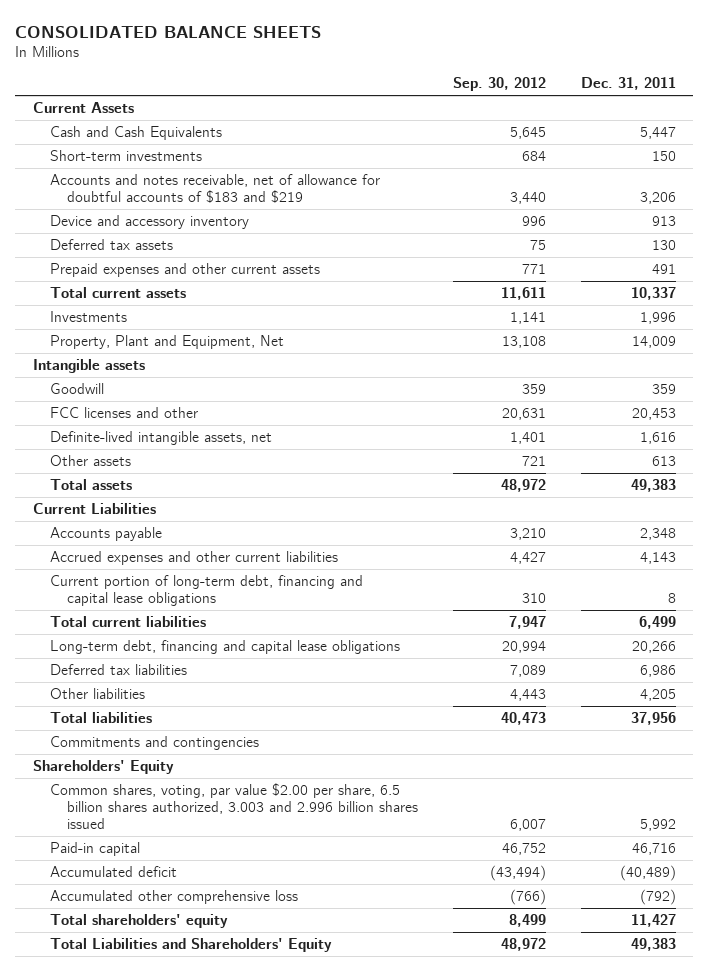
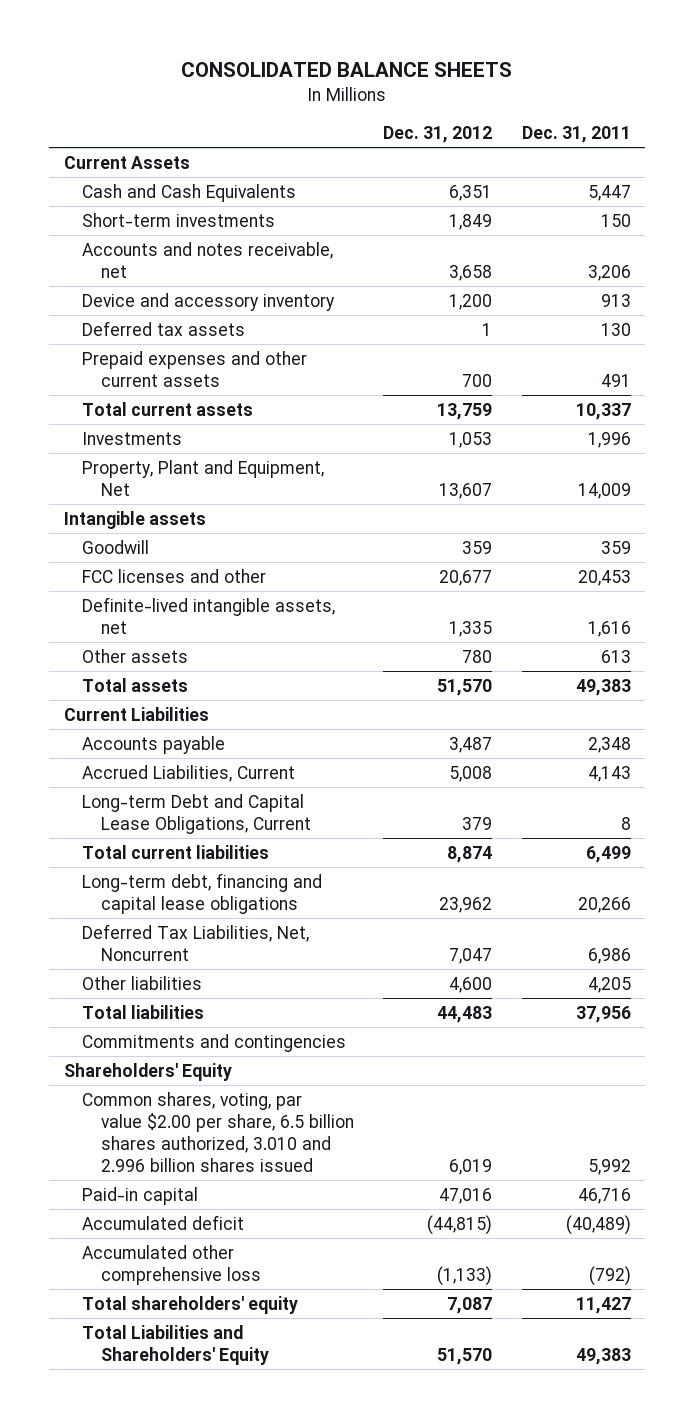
[453,77,547,92] Sep. 30, 2012 -> none
none -> [383,126,493,144] Dec. 31, 2012
[49,173,380,204] Accounts and notes receivable, net of allowance for doubtful accounts of $183 and $219 -> [82,241,334,278] Accounts and notes receivable, net
[49,550,338,565] Accrued expenses and other current liabilities -> [82,764,296,782] Accrued Liabilities, Current
[49,574,363,607] Current portion of long-term debt, financing and capital lease obligations -> [82,793,311,834] Long-term Debt and Capital Lease Obligations, Current
[49,663,187,675] Deferred tax liabilities -> [82,923,310,961] Deferred Tax Liabilities, Net, Noncurrent
[49,782,419,830] Common shares, voting, par value $2.00 per share, 6.5 billion shares authorized, 3.003 and 2.996 billion shares issued -> [82,1091,354,1173] Common shares, voting, par value $2.00 per share, 6.5 billion shares authorized, 3.010 and 2.996 billion shares issued

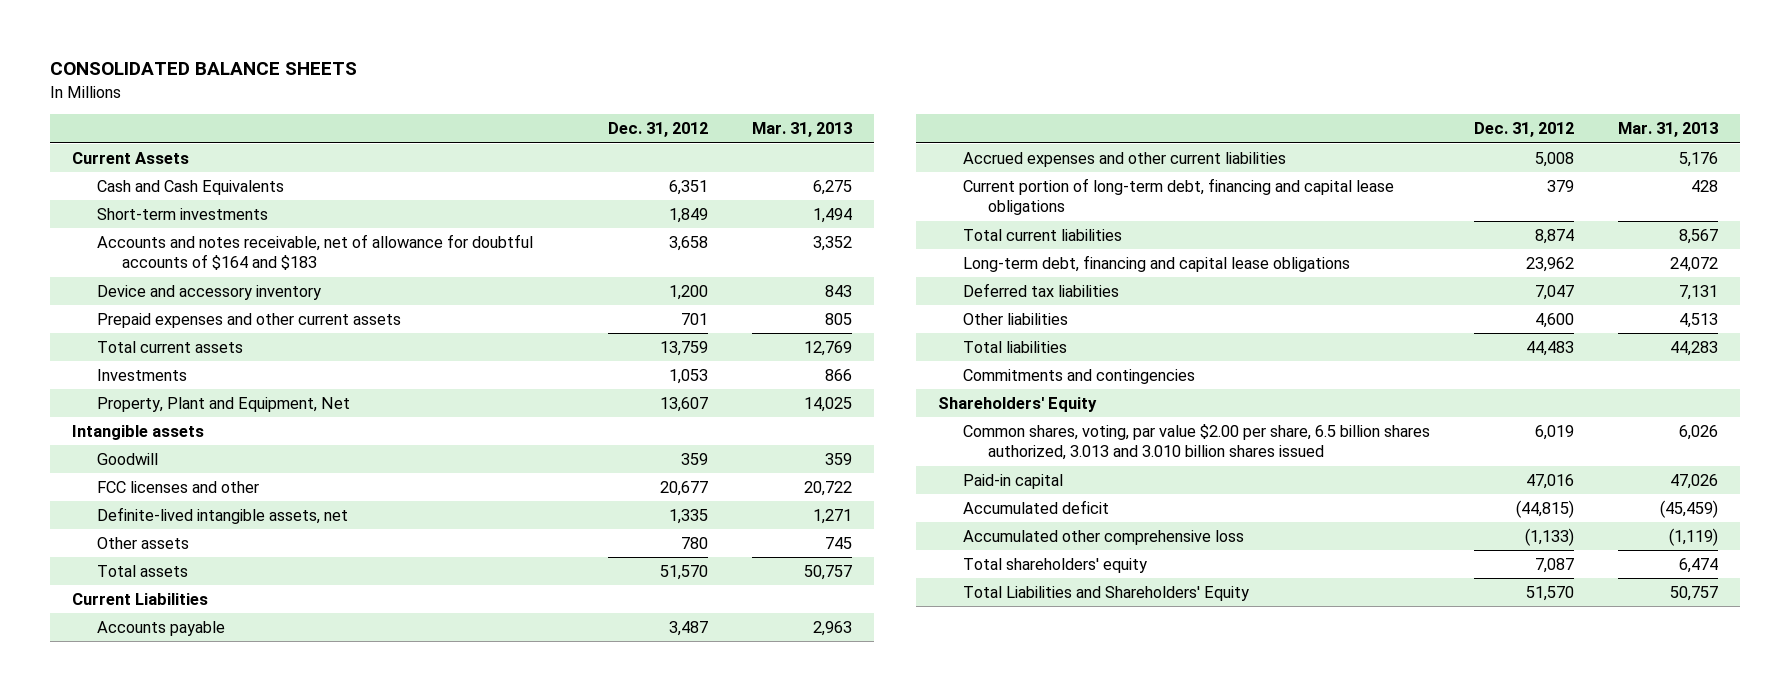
[521,126,631,144] Dec. 31, 2011 -> none
none -> [752,122,853,138] Mar. 31, 2013
[82,241,334,278] Accounts and notes receivable, net -> [96,234,533,271] Accounts and notes receivable, net of allowance for doubtful accounts of $164 and $183
[82,320,246,336] Deferred tax assets -> none
[462,373,493,387] 700 -> [681,313,709,326] 701
[82,764,296,782] Accrued Liabilities, Current -> [962,152,1286,168] Accrued expenses and other current liabilities
[82,793,311,834] Long-term Debt and Capital Lease Obligations, Current -> [962,178,1394,216] Current portion of long-term debt, financing and capital lease obligations
[82,923,310,961] Deferred Tax Liabilities, Net, Noncurrent -> [962,283,1119,298] Deferred tax liabilities
[82,1091,354,1173] Common shares, voting, par value $2.00 per share, 6.5 billion shares authorized, 3.010 and 2.996 billion shares issued -> [962,424,1430,461] Common shares, voting, par value $2.00 per share, 6.5 billion shares authorized, 3.013 and 3.010 billion shares issued

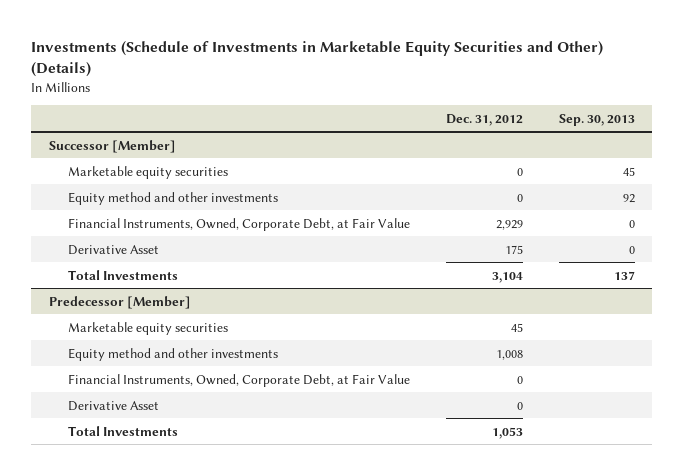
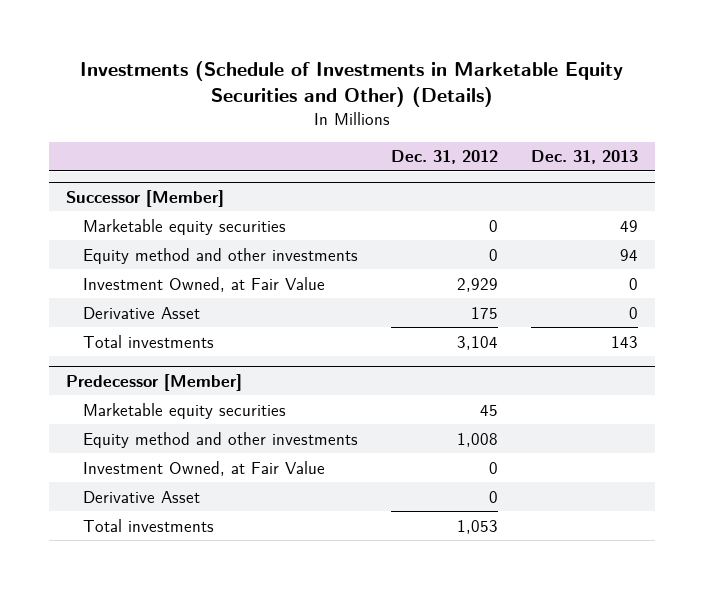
[558,113,635,126] Sep. 30, 2013 -> none
none -> [531,150,639,165] Dec. 31, 2013
[68,217,411,231] Financial Instruments, Owned, Corporate Debt, at Fair Value -> [82,276,325,292] Investment Owned, at Fair Value
[68,269,179,280] Total Investments -> [82,334,214,348] Total investments
[68,373,411,387] Financial Instruments, Owned, Corporate Debt, at Fair Value -> none
none -> [82,460,325,476] Investment Owned, at Fair Value
[68,425,179,436] Total Investments -> [82,518,214,532] Total investments

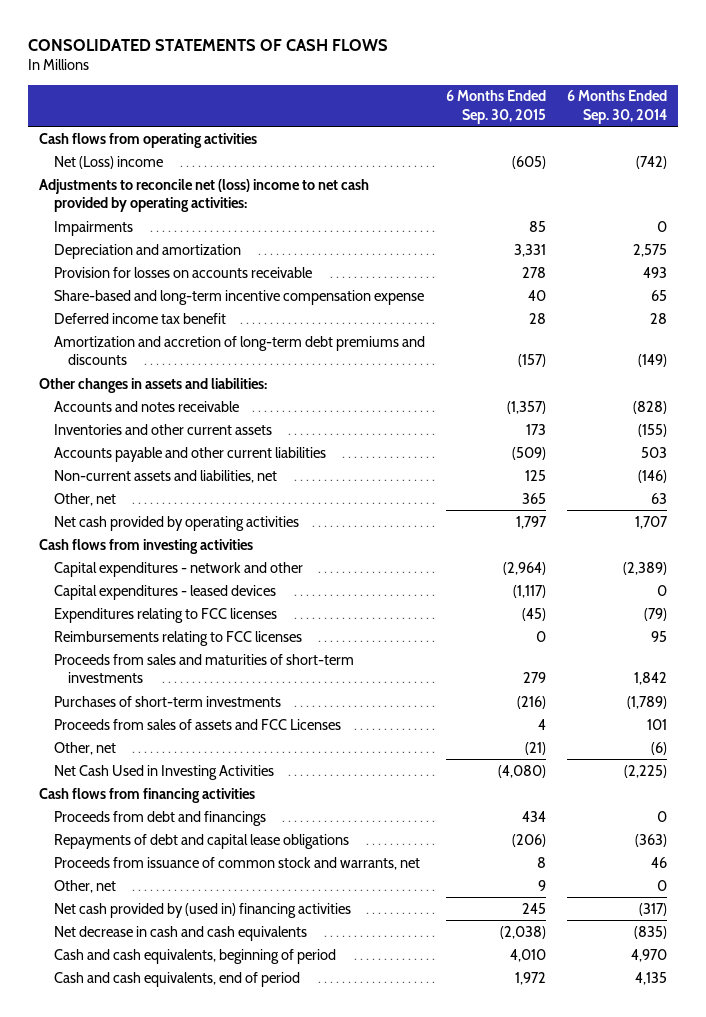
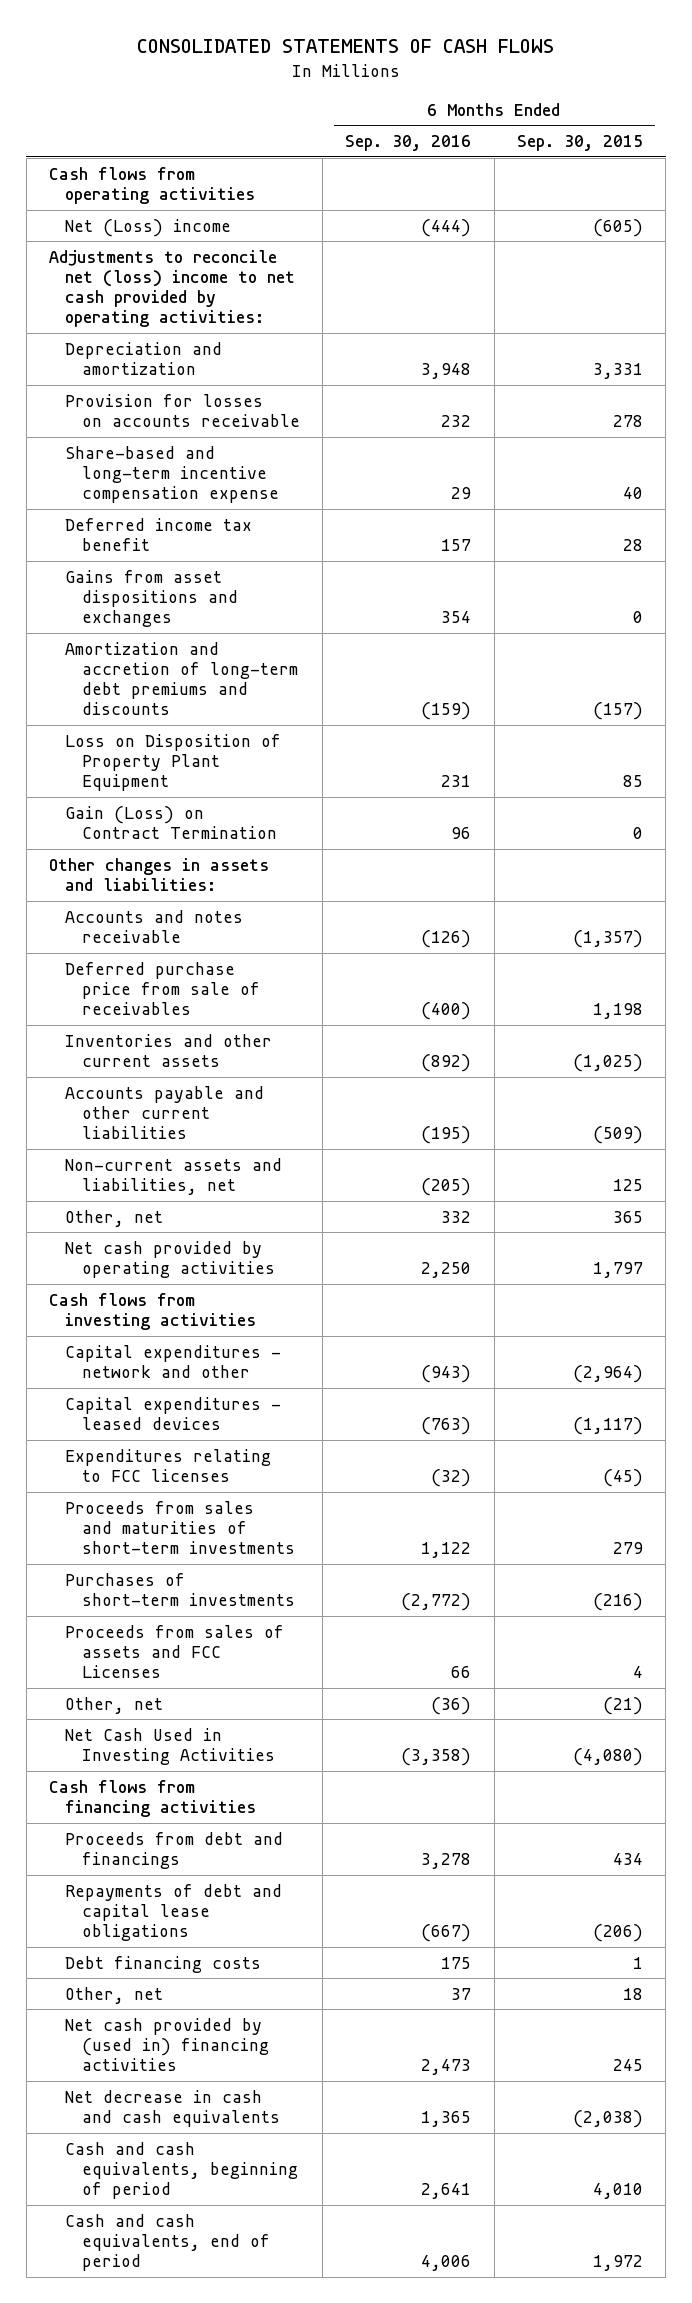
[567,90,668,124] 6 Months Ended Sep. 30, 2014 -> none
none -> [345,135,472,152] Sep. 30, 2016
[53,220,133,236] Impairments -> none
none -> [65,569,238,628] Gains from asset dispositions and exchanges
none -> [65,733,282,792] Loss on Disposition of Property Plant Equipment
none -> [65,805,277,839] Gain (Loss) on Contract Termination
none -> [65,961,260,1016] Deferred purchase price from sale of receivables
[525,423,546,435] 173 -> [573,1053,644,1072] (1,025)
[53,630,302,646] Reimbursements relating to FCC licenses -> none
[53,856,420,870] Proceeds from issuance of common stock and warrants, net -> none
none -> [65,1955,262,1973] Debt financing costs
[537,879,546,891] 9 -> [623,1987,644,2000] 18

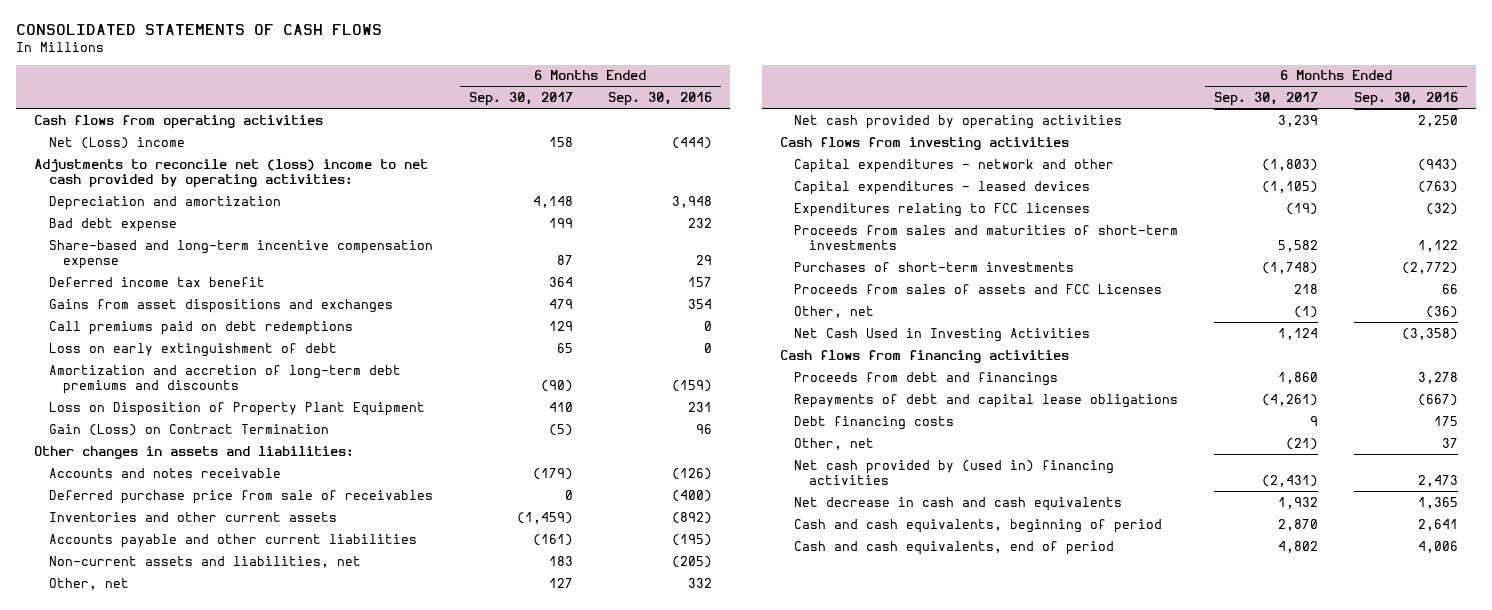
[517,135,644,152] Sep. 30, 2015 -> none
none -> [468,91,573,106] Sep. 30, 2017
[65,393,300,427] Provision for losses on accounts receivable -> [48,217,177,232] Bad debt expense
none -> [48,320,353,335] Call premiums paid on debt redemptions
none -> [48,342,337,357] Loss on early extinguishment of debt

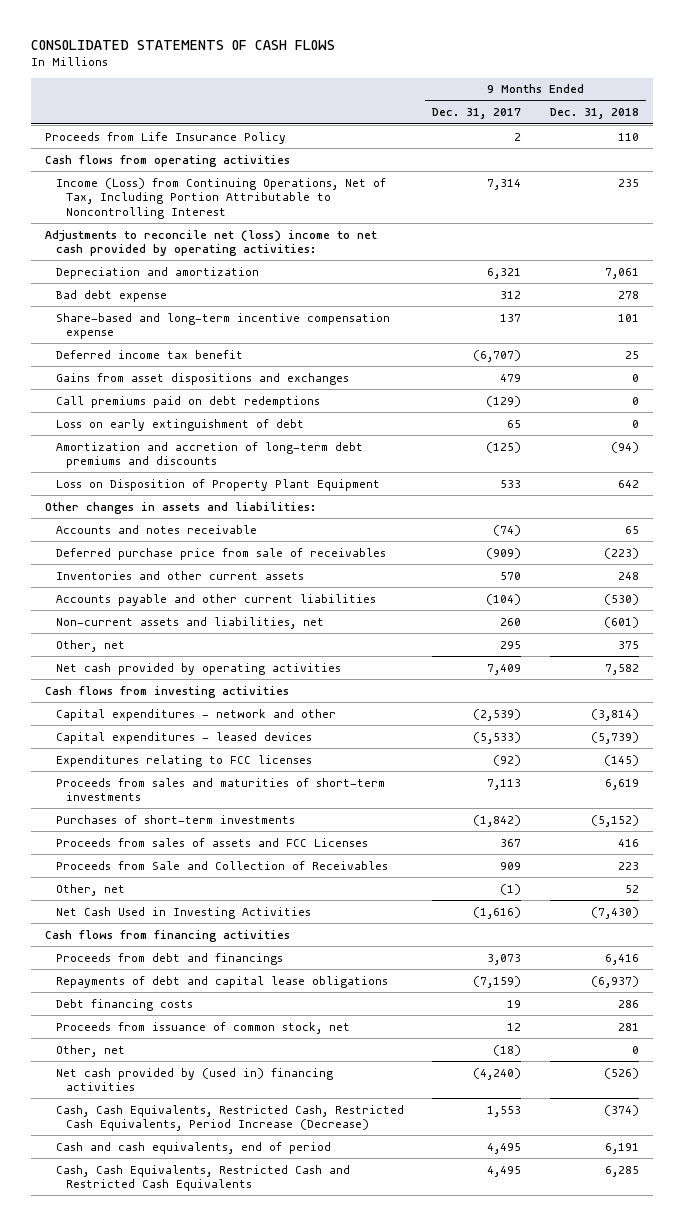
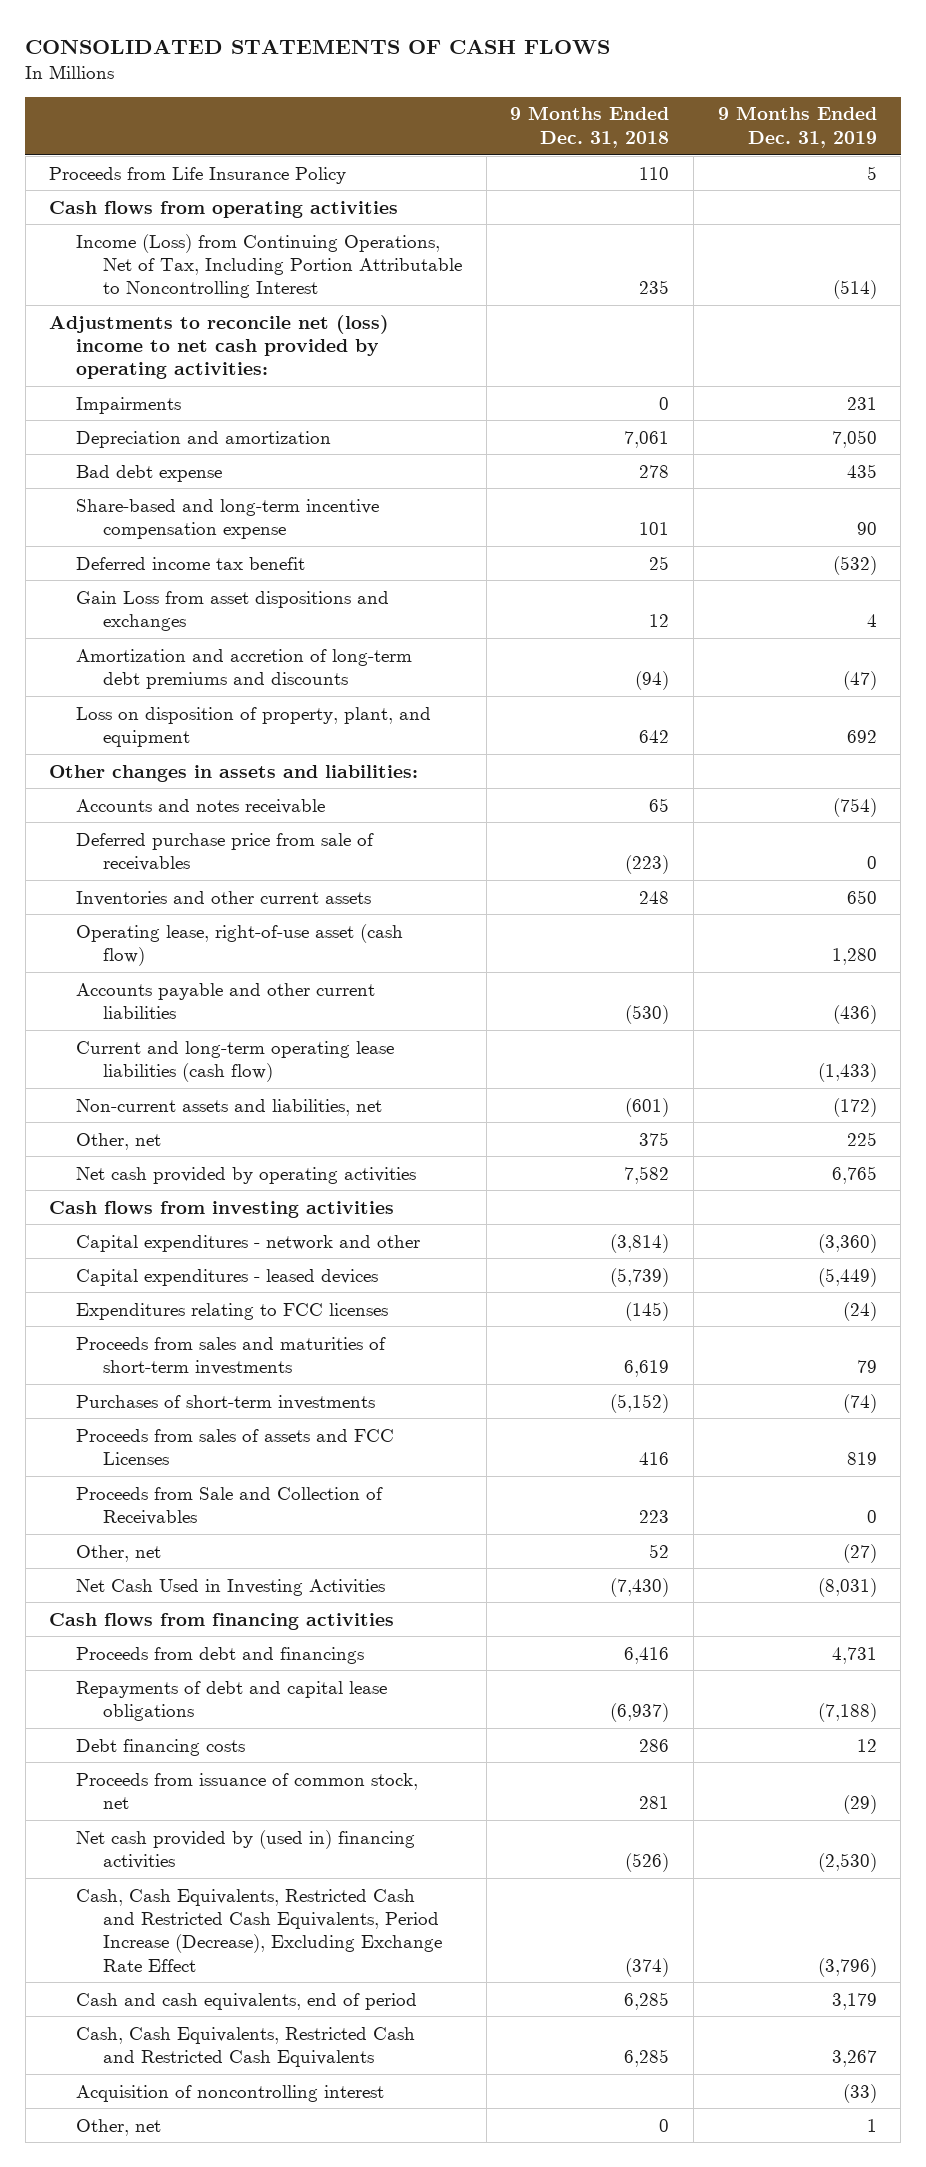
[432,108,522,120] Dec. 31, 2017 -> none
none -> [717,106,877,148] 9 Months Ended Dec. 31, 2019
none -> [76,396,182,414] Impairments
[55,395,320,408] Call premiums paid on debt redemptions -> none
[55,418,304,431] Loss on early extinguishment of debt -> none
[55,372,349,385] Gains from asset dispositions and exchanges -> [76,590,390,631] Gain Loss from asset dispositions and exchanges
[631,373,639,382] 0 -> [649,613,670,627] 12
[55,478,380,491] Loss on Disposition of Property Plant Equipment -> [76,706,432,747] Loss on disposition of property, plant, and equipment
none -> [76,923,404,966] Operating lease, right-of-use asset (cash flow)
none -> [76,1040,395,1082] Current and long-term operating lease liabilities (cash flow)
[55,1104,404,1132] Cash, Cash Equivalents, Restricted Cash, Restricted Cash Equivalents, Period Increase (Decrease) -> [76,1888,443,1972] Cash, Cash Equivalents, Restricted Cash and Restricted Cash Equivalents, Period Increase (Decrease), Excluding Exchange Rate Effect
[604,1142,639,1154] 6,191 -> [624,1991,670,2010] 6,285
none -> [76,2084,385,2102] Acquisition of noncontrolling interest
[55,1044,125,1057] Other, net -> [76,2118,162,2136] Other, net

